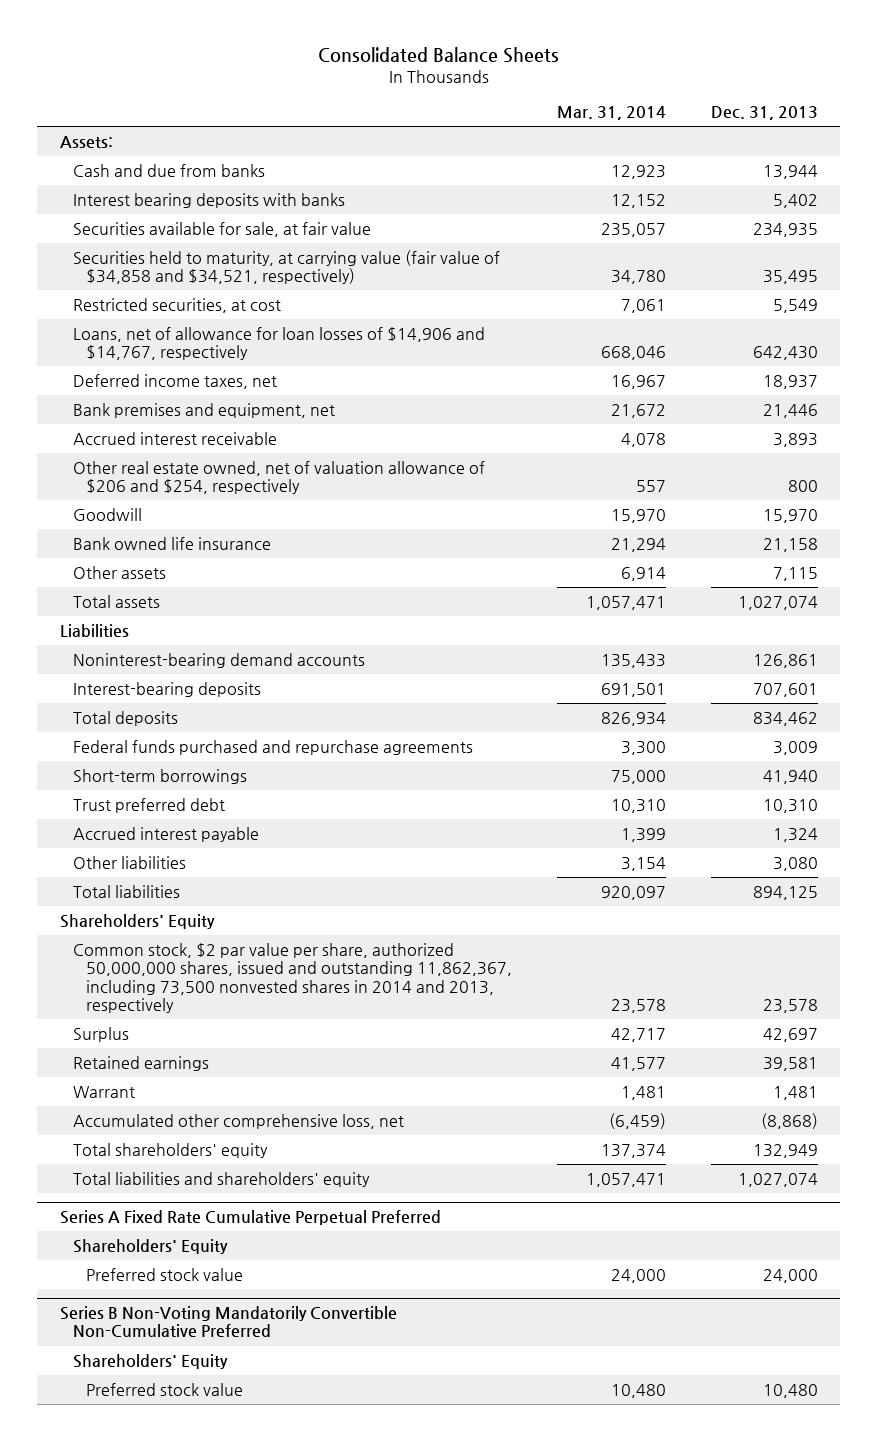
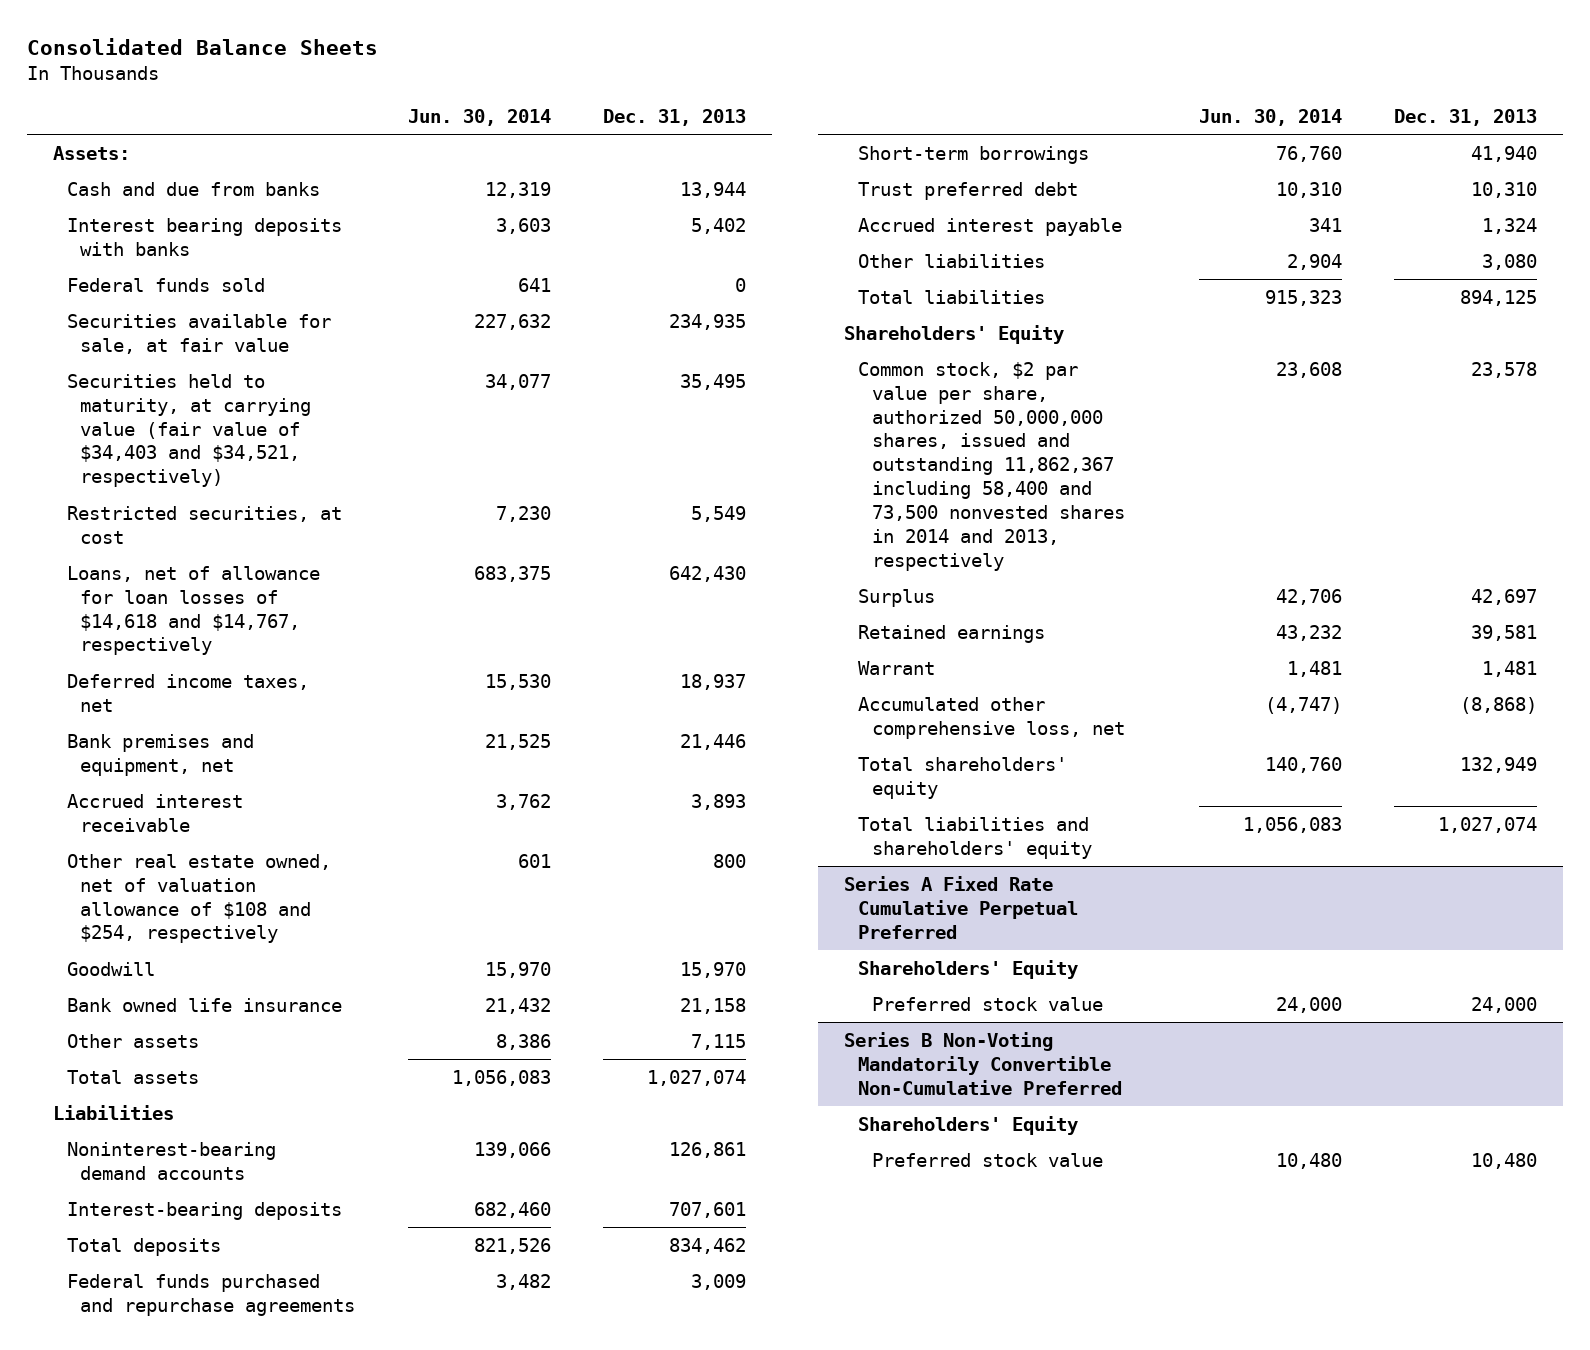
[557,106,667,121] Mar. 31, 2014 -> none
none -> [407,109,551,127] Jun. 30, 2014
none -> [66,277,265,292] Federal funds sold
[73,249,501,285] Securities held to maturity, at carrying value (fair value of $34,858 and $34,521, respectively) -> [66,373,312,488] Securities held to maturity, at carrying value (fair value of $34,403 and $34,521, respectively)
[73,326,486,361] Loans, net of allowance for loan losses of $14,906 and $14,767, respectively -> [66,565,320,656] Loans, net of allowance for loan losses of $14,618 and $14,767, respectively
[73,460,486,495] Other real estate owned, net of valuation allowance of $206 and $254, respectively -> [66,853,331,944] Other real estate owned, net of valuation allowance of $108 and $254, respectively
[73,942,513,1013] Common stock, $2 par value per share, authorized 50,000,000 shares, issued and outstanding 11,862,367, including 73,500 nonvested shares in 2014 and 2013, respectively -> [857,361,1125,572] Common stock, $2 par value per share, authorized 50,000,000 shares, issued and outstanding 11,862,367 including 58,400 and 73,500 nonvested shares in 2014 and 2013, respectively

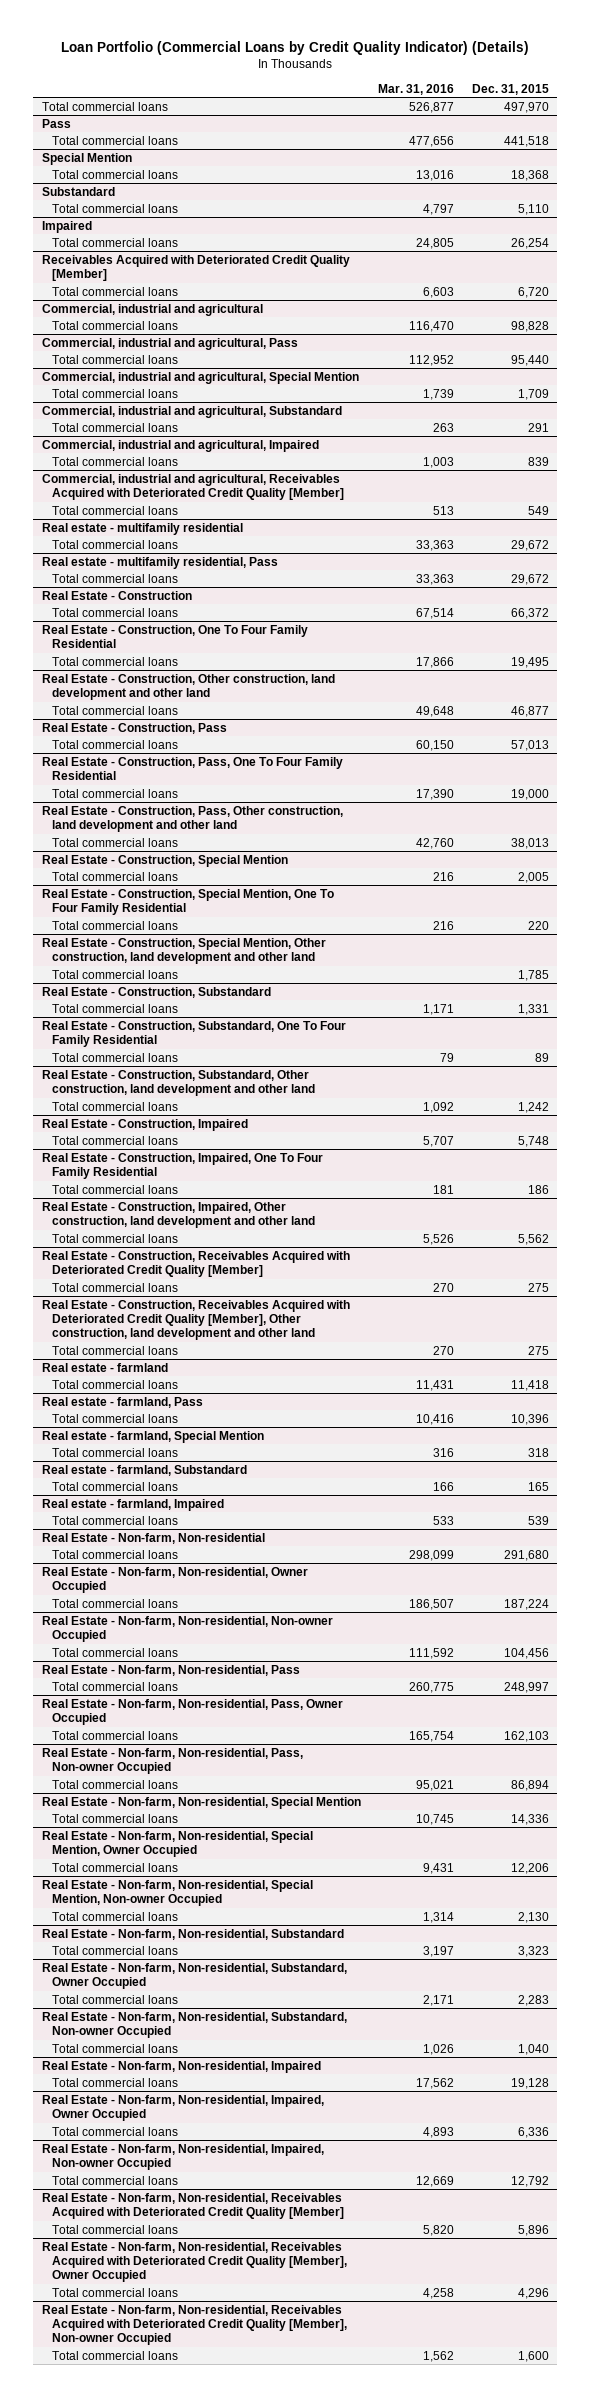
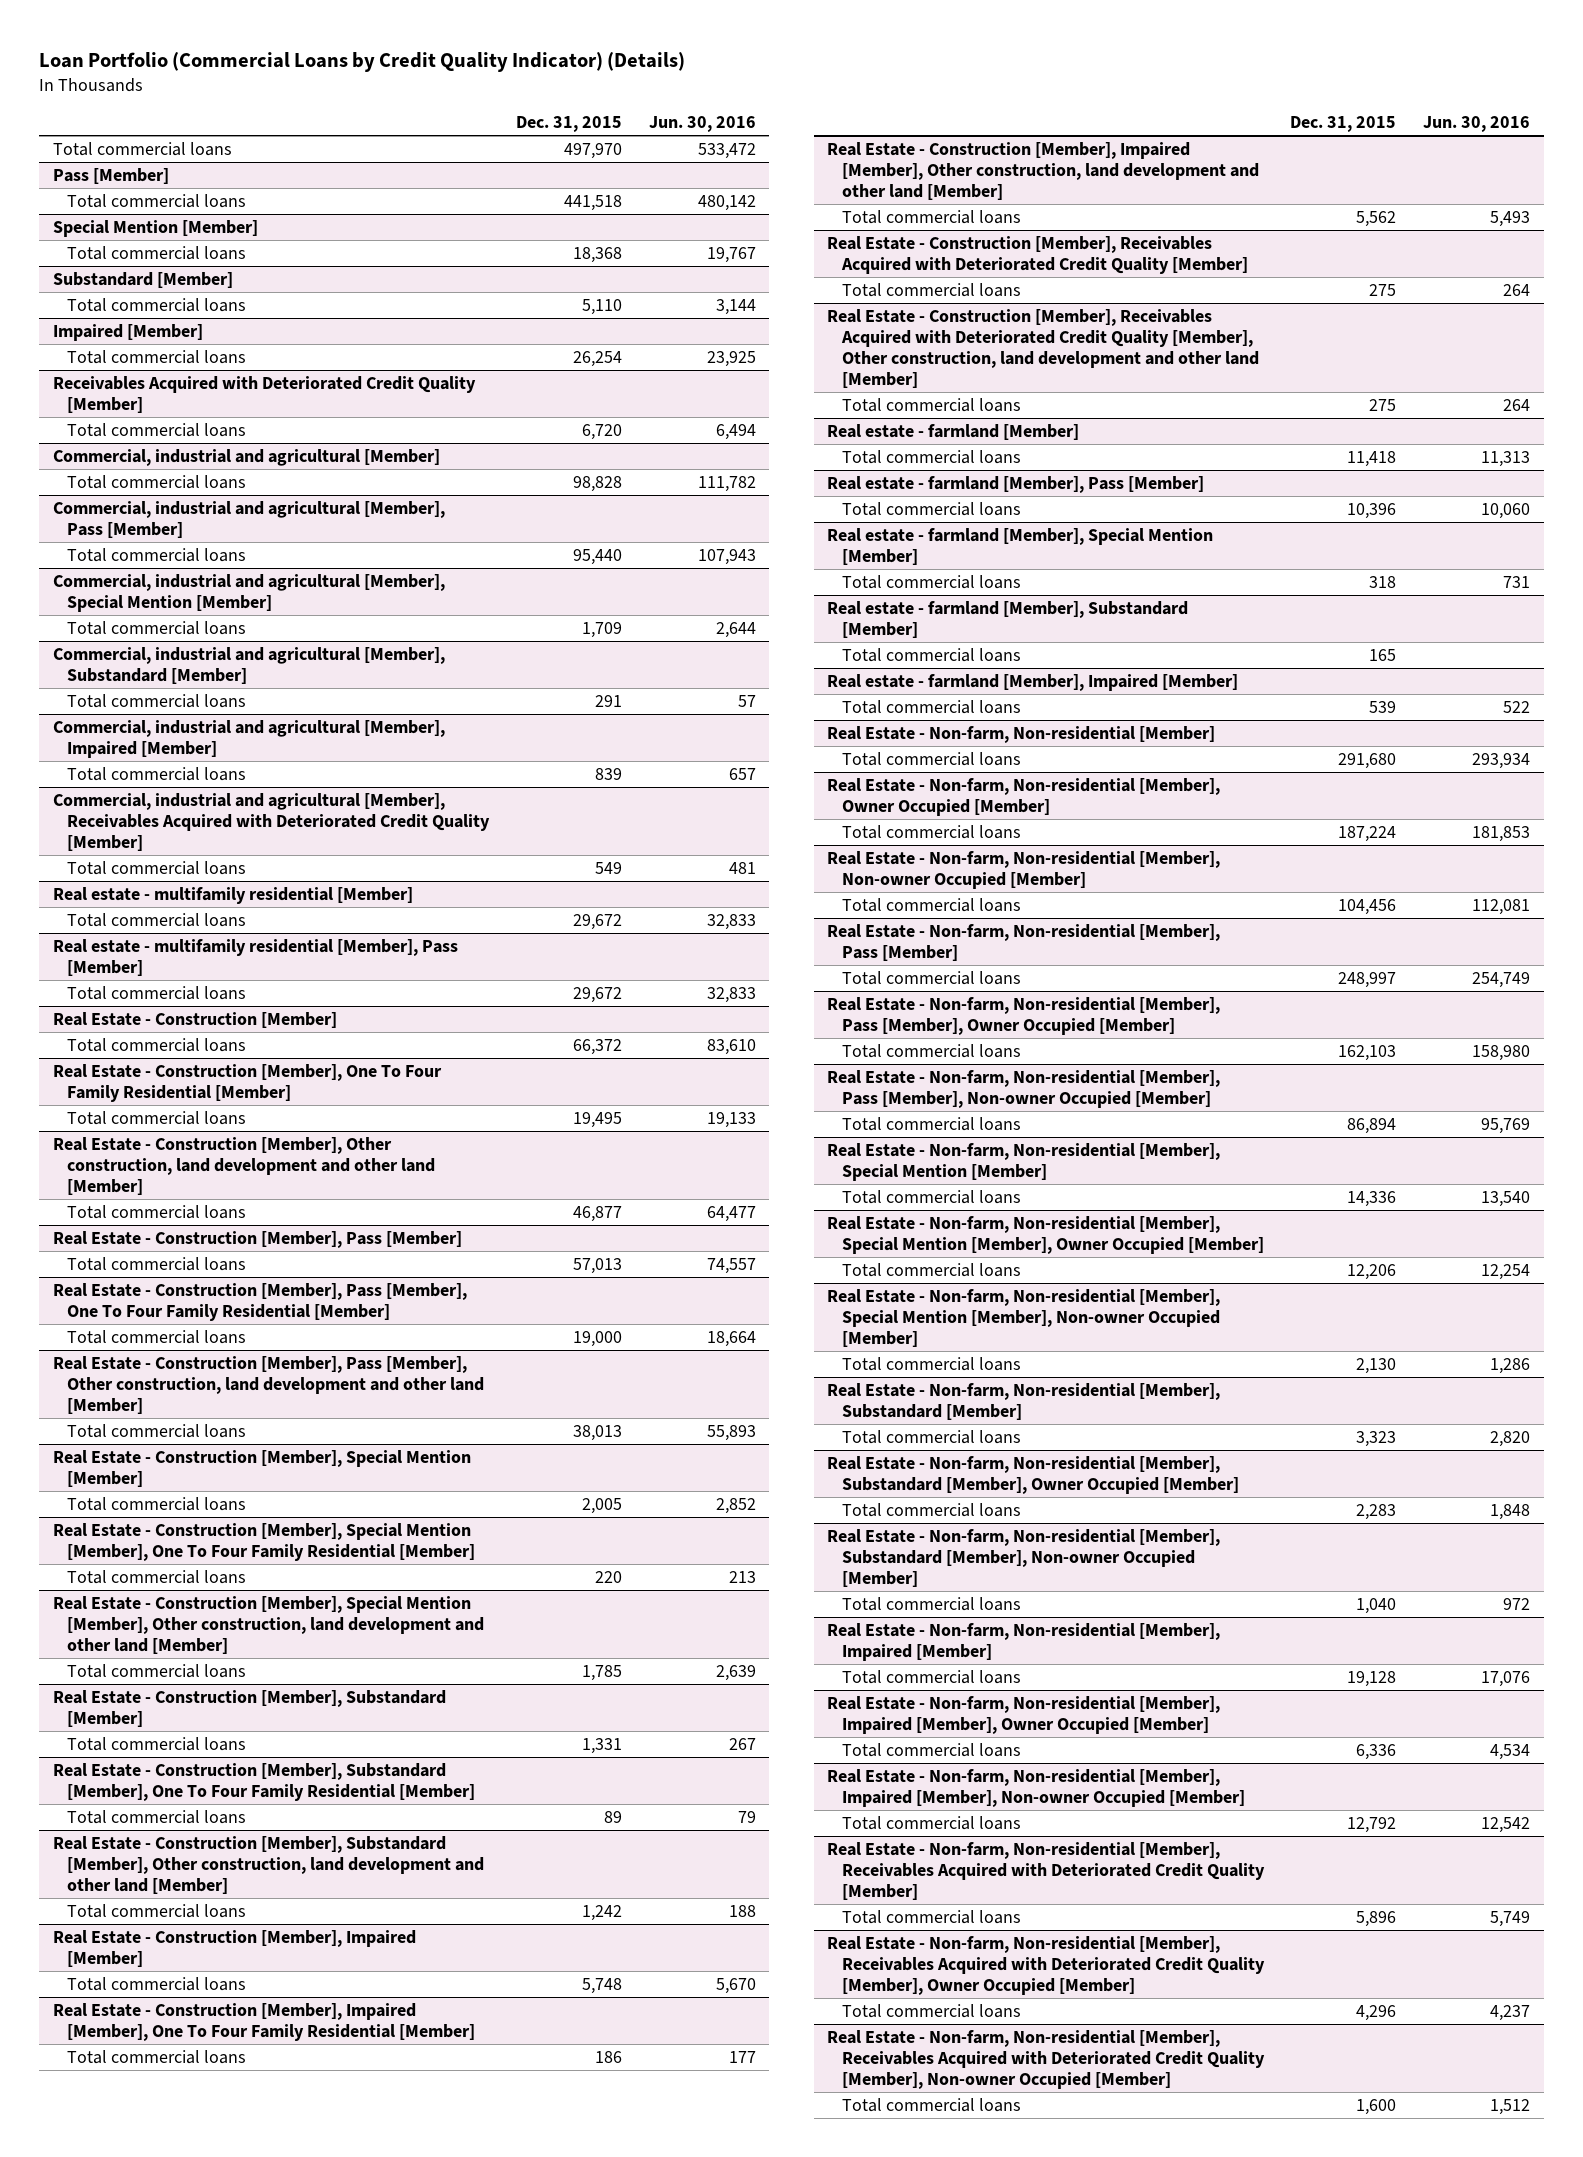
[378,83,455,95] Mar. 31, 2016 -> none
none -> [648,116,756,133] Jun. 30, 2016
[41,118,71,128] Pass -> [52,168,169,185] Pass [Member]
[41,152,132,165] Special Mention -> [52,220,258,238] Special Mention [Member]
[41,186,115,196] Substandard -> [52,272,233,289] Substandard [Member]
[41,220,92,233] Impaired -> [52,324,203,342] Impaired [Member]
[41,303,263,316] Commercial, industrial and agricultural -> [52,449,440,467] Commercial, industrial and agricultural [Member]
[41,337,298,350] Commercial, industrial and agricultural, Pass -> [52,501,445,539] Commercial, industrial and agricultural [Member], Pass [Member]
[41,371,359,384] Commercial, industrial and agricultural, Special Mention -> [52,574,445,613] Commercial, industrial and agricultural [Member], Special Mention [Member]
[41,405,342,418] Commercial, industrial and agricultural, Substandard -> [52,647,445,685] Commercial, industrial and agricultural [Member], Substandard [Member]
[41,439,319,452] Commercial, industrial and agricultural, Impaired -> [52,720,445,759] Commercial, industrial and agricultural [Member], Impaired [Member]
[41,473,344,500] Commercial, industrial and agricultural, Receivables Acquired with Deteriorated Credit Quality [Member] -> [52,793,491,852] Commercial, industrial and agricultural [Member], Receivables Acquired with Deteriorated Credit Quality [Member]
[41,522,243,535] Real estate - multifamily residential -> [52,887,413,905] Real estate - multifamily residential [Member]
[41,556,278,569] Real estate - multifamily residential, Pass -> [52,939,458,977] Real estate - multifamily residential [Member], Pass [Member]
[41,590,192,600] Real Estate - Construction -> [52,1012,337,1029] Real Estate - Construction [Member]
[41,624,308,648] Real Estate - Construction, One To Four Family Residential -> [52,1064,442,1103] Real Estate - Construction [Member], One To Four Family Residential [Member]
[41,673,335,700] Real Estate - Construction, Other construction, land development and other land -> [52,1137,436,1196] Real Estate - Construction [Member], Other construction, land development and other land [Member]
[41,722,227,734] Real Estate - Construction, Pass -> [52,1231,462,1249] Real Estate - Construction [Member], Pass [Member]
[41,756,343,780] Real Estate - Construction, Pass, One To Four Family Residential -> [52,1283,467,1322] Real Estate - Construction [Member], Pass [Member], One To Four Family Residential [Member]
[41,805,343,832] Real Estate - Construction, Pass, Other construction, land development and other land -> [52,1356,485,1415] Real Estate - Construction [Member], Pass [Member], Other construction, land development and other land [Member]
[41,854,288,867] Real Estate - Construction, Special Mention -> [52,1450,471,1488] Real Estate - Construction [Member], Special Mention [Member]
[41,888,334,915] Real Estate - Construction, Special Mention, One To Four Family Residential -> [52,1523,476,1562] Real Estate - Construction [Member], Special Mention [Member], One To Four Family Residential [Member]
[41,937,326,964] Real Estate - Construction, Special Mention, Other construction, land development and other land -> [52,1596,485,1655] Real Estate - Construction [Member], Special Mention [Member], Other construction, land development and other land [Member]
[41,986,271,998] Real Estate - Construction, Substandard -> [52,1690,446,1728] Real Estate - Construction [Member], Substandard [Member]
[41,1020,346,1047] Real Estate - Construction, Substandard, One To Four Family Residential -> [52,1763,476,1802] Real Estate - Construction [Member], Substandard [Member], One To Four Family Residential [Member]
[41,1069,315,1096] Real Estate - Construction, Substandard, Other construction, land development and other land -> [52,1836,485,1895] Real Estate - Construction [Member], Substandard [Member], Other construction, land development and other land [Member]
[41,1118,248,1131] Real Estate - Construction, Impaired -> [52,1930,416,1968] Real Estate - Construction [Member], Impaired [Member]
[41,1152,323,1179] Real Estate - Construction, Impaired, One To Four Family Residential -> [52,2003,476,2042] Real Estate - Construction [Member], Impaired [Member], One To Four Family Residential [Member]
[41,1201,315,1228] Real Estate - Construction, Impaired, Other construction, land development and other land -> [827,142,1259,201] Real Estate - Construction [Member], Impaired [Member], Other construction, land development and other land [Member]
[41,1250,350,1277] Real Estate - Construction, Receivables Acquired with Deteriorated Credit Quality [Member] -> [827,236,1248,275] Real Estate - Construction [Member], Receivables Acquired with Deteriorated Credit Quality [Member]
[41,1299,350,1341] Real Estate - Construction, Receivables Acquired with Deteriorated Credit Quality [Member], Other construction, land development and other land -> [827,309,1259,389] Real Estate - Construction [Member], Receivables Acquired with Deteriorated Credit Quality [Member], Other construction, land development and other land [Member]
[41,1362,168,1372] Real estate - farmland -> [827,424,1080,441] Real estate - farmland [Member]
[41,1396,203,1408] Real estate - farmland, Pass -> [827,476,1205,494] Real estate - farmland [Member], Pass [Member]
[41,1430,264,1443] Real estate - farmland, Special Mention -> [827,528,1214,566] Real estate - farmland [Member], Special Mention [Member]
[41,1464,247,1476] Real estate - farmland, Substandard -> [827,601,1189,639] Real estate - farmland [Member], Substandard [Member]
[41,1498,224,1511] Real estate - farmland, Impaired -> [827,674,1239,692] Real estate - farmland [Member], Impaired [Member]
[41,1532,265,1544] Real Estate - Non-farm, Non-residential -> [827,726,1216,744] Real Estate - Non-farm, Non-residential [Member]
[41,1566,308,1593] Real Estate - Non-farm, Non-residential, Owner Occupied -> [827,778,1221,817] Real Estate - Non-farm, Non-residential [Member], Owner Occupied [Member]
[41,1615,333,1642] Real Estate - Non-farm, Non-residential, Non-owner Occupied -> [827,851,1221,890] Real Estate - Non-farm, Non-residential [Member], Non-owner Occupied [Member]
[41,1664,300,1676] Real Estate - Non-farm, Non-residential, Pass -> [827,924,1221,962] Real Estate - Non-farm, Non-residential [Member], Pass [Member]
[41,1698,343,1725] Real Estate - Non-farm, Non-residential, Pass, Owner Occupied -> [827,997,1221,1036] Real Estate - Non-farm, Non-residential [Member], Pass [Member], Owner Occupied [Member]
[41,1747,303,1774] Real Estate - Non-farm, Non-residential, Pass, Non-owner Occupied -> [827,1070,1221,1109] Real Estate - Non-farm, Non-residential [Member], Pass [Member], Non-owner Occupied [Member]
[41,1796,361,1809] Real Estate - Non-farm, Non-residential, Special Mention -> [827,1143,1221,1182] Real Estate - Non-farm, Non-residential [Member], Special Mention [Member]
[41,1830,313,1857] Real Estate - Non-farm, Non-residential, Special Mention, Owner Occupied -> [827,1216,1264,1255] Real Estate - Non-farm, Non-residential [Member], Special Mention [Member], Owner Occupied [Member]
[41,1879,313,1906] Real Estate - Non-farm, Non-residential, Special Mention, Non-owner Occupied -> [827,1289,1221,1348] Real Estate - Non-farm, Non-residential [Member], Special Mention [Member], Non-owner Occupied [Member]
[41,1928,344,1940] Real Estate - Non-farm, Non-residential, Substandard -> [827,1383,1221,1421] Real Estate - Non-farm, Non-residential [Member], Substandard [Member]
[41,1962,347,1989] Real Estate - Non-farm, Non-residential, Substandard, Owner Occupied -> [827,1456,1239,1495] Real Estate - Non-farm, Non-residential [Member], Substandard [Member], Owner Occupied [Member]
[41,2011,347,2038] Real Estate - Non-farm, Non-residential, Substandard, Non-owner Occupied -> [827,1529,1221,1588] Real Estate - Non-farm, Non-residential [Member], Substandard [Member], Non-owner Occupied [Member]
[41,2060,321,2073] Real Estate - Non-farm, Non-residential, Impaired -> [827,1623,1221,1662] Real Estate - Non-farm, Non-residential [Member], Impaired [Member]
[41,2094,324,2121] Real Estate - Non-farm, Non-residential, Impaired, Owner Occupied -> [827,1696,1221,1735] Real Estate - Non-farm, Non-residential [Member], Impaired [Member], Owner Occupied [Member]
[41,2143,324,2170] Real Estate - Non-farm, Non-residential, Impaired, Non-owner Occupied -> [827,1769,1245,1808] Real Estate - Non-farm, Non-residential [Member], Impaired [Member], Non-owner Occupied [Member]
[41,2192,344,2219] Real Estate - Non-farm, Non-residential, Receivables Acquired with Deteriorated Credit Quality [Member] -> [827,1842,1265,1901] Real Estate - Non-farm, Non-residential [Member], Receivables Acquired with Deteriorated Credit Quality [Member]
[41,2241,347,2283] Real Estate - Non-farm, Non-residential, Receivables Acquired with Deteriorated Credit Quality [Member], Owner Occupied -> [827,1936,1265,1996] Real Estate - Non-farm, Non-residential [Member], Receivables Acquired with Deteriorated Credit Quality [Member], Owner Occupied [Member]
[41,2304,347,2346] Real Estate - Non-farm, Non-residential, Receivables Acquired with Deteriorated Credit Quality [Member], Non-owner Occupied -> [827,2030,1265,2090] Real Estate - Non-farm, Non-residential [Member], Receivables Acquired with Deteriorated Credit Quality [Member], Non-owner Occupied [Member]

